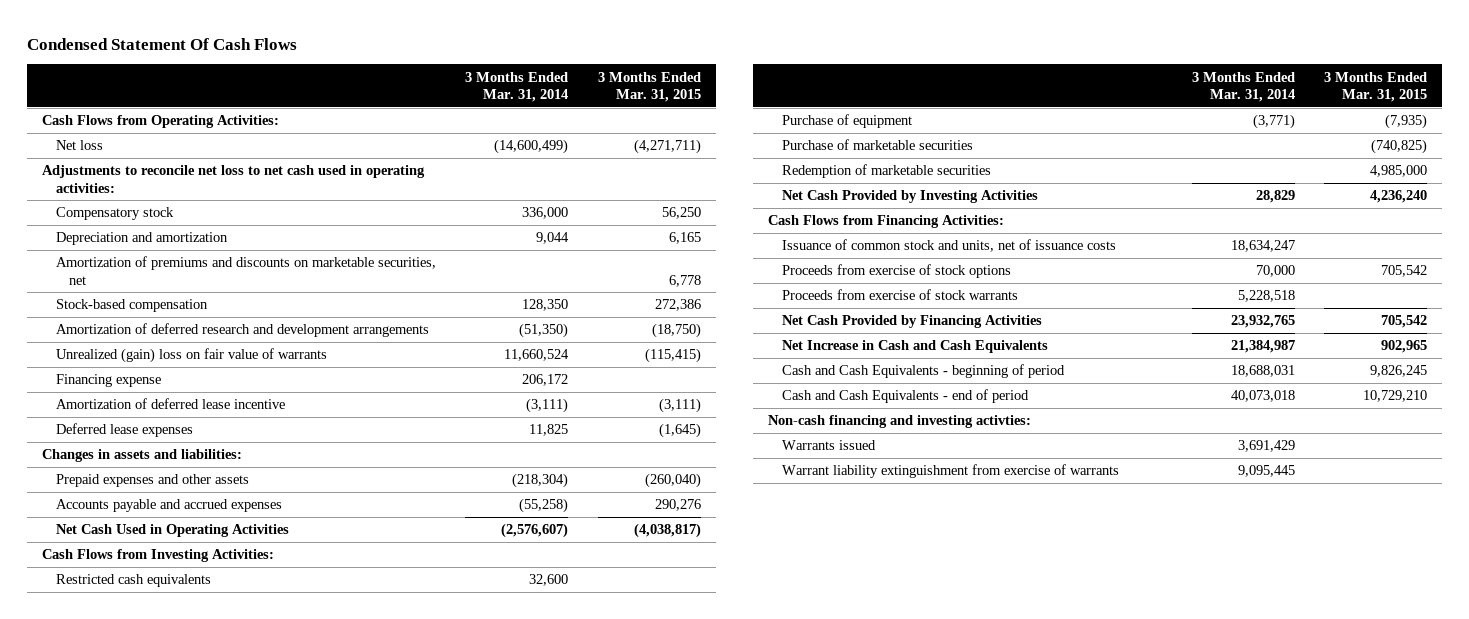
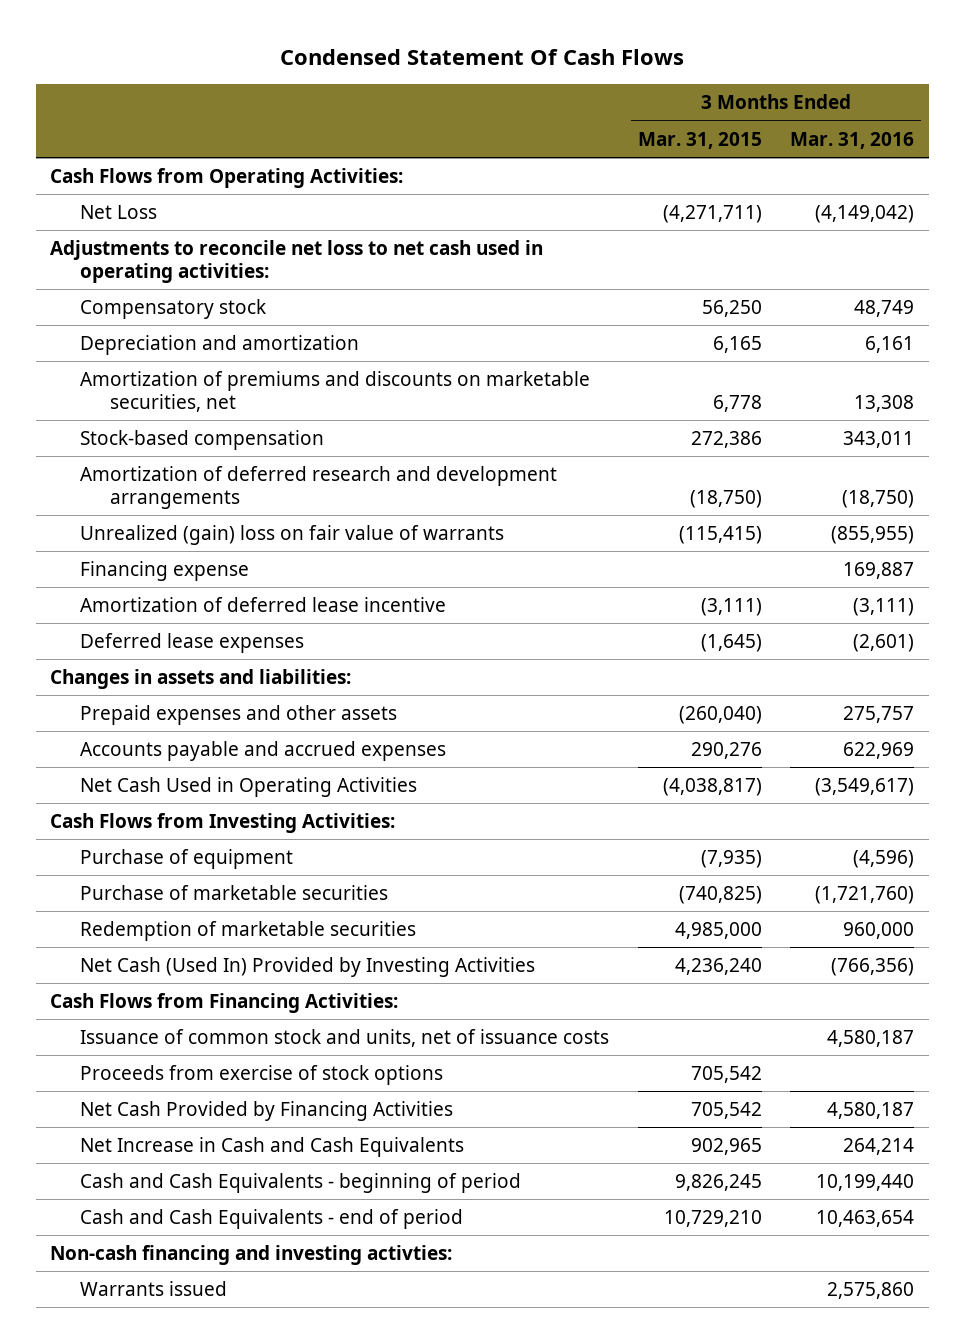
[465,71,569,103] 3 Months Ended Mar. 31, 2014 -> none
none -> [790,131,915,149] Mar. 31, 2016
[55,140,103,151] Net loss -> [80,204,158,219] Net Loss
[55,574,211,588] Restricted cash equivalents -> none
[781,190,1038,204] Net Cash Provided by Investing Activities -> [80,956,536,977] Net Cash (Used In) Provided by Investing Activities
[781,289,1018,301] Proceeds from exercise of stock warrants -> none
[781,464,1119,479] Warrant liability extinguishment from exercise of warrants -> none

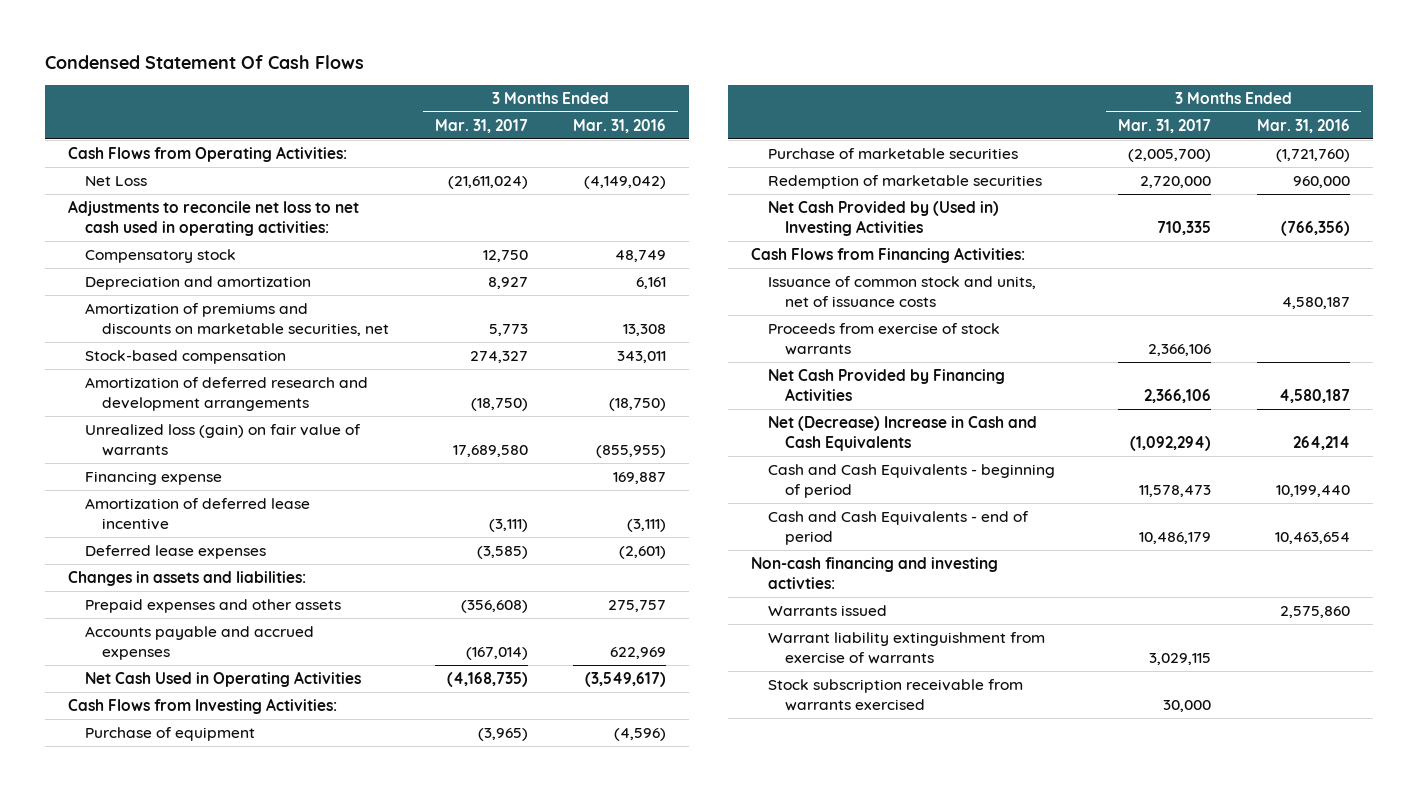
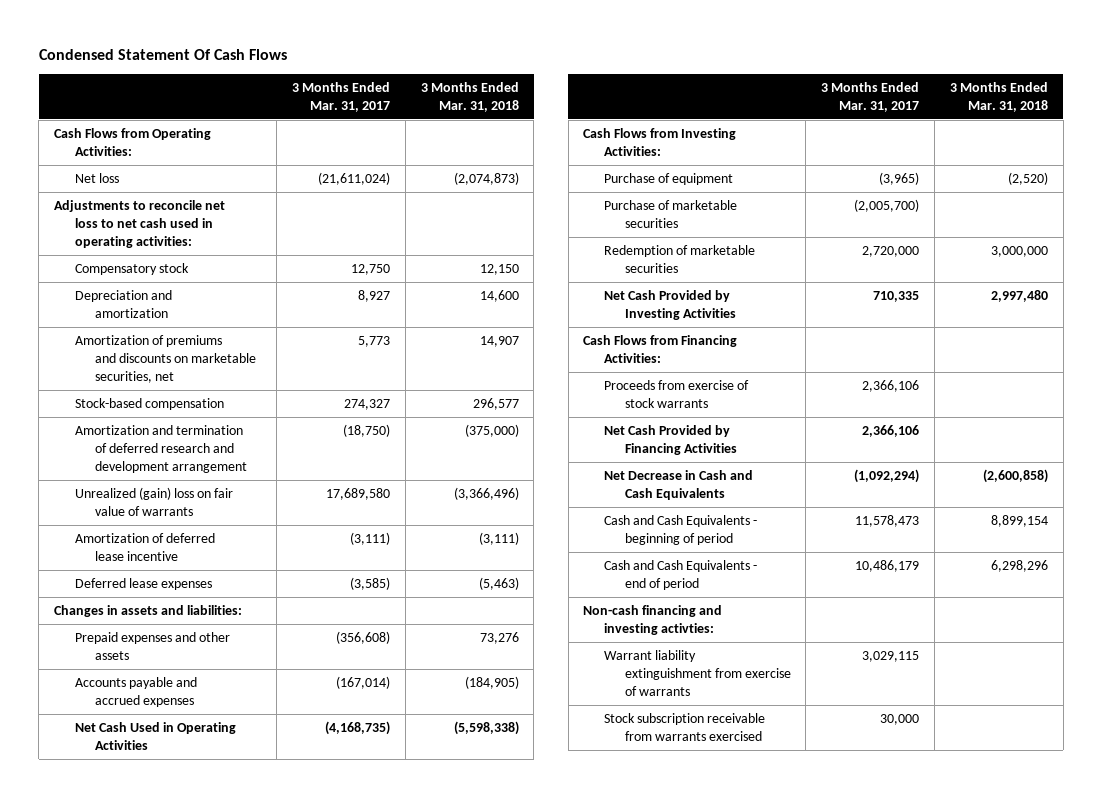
[573,118,667,133] Mar. 31, 2016 -> none
none -> [420,81,519,112] 3 Months Ended Mar. 31, 2018
[84,176,147,187] Net Loss -> [74,173,119,184] Net loss
[84,471,222,486] Financing expense -> none
[84,377,368,411] Amortization of deferred research and development arrangements -> [74,425,248,473] Amortization and termination of deferred research and development arrangement
[84,424,361,456] Unrealized loss (gain) on fair value of warrants -> [74,487,233,516] Unrealized (gain) loss on fair value of warrants
[768,201,1000,236] Net Cash Provided by (Used in) Investing Activities -> [604,290,736,320] Net Cash Provided by Investing Activities
[768,276,1037,307] Issuance of common stock and units, net of issuance costs -> none
[768,416,1038,451] Net (Decrease) Increase in Cash and Cash Equivalents -> [604,470,754,500] Net Decrease in Cash and Cash Equivalents
[768,605,888,617] Warrants issued -> none

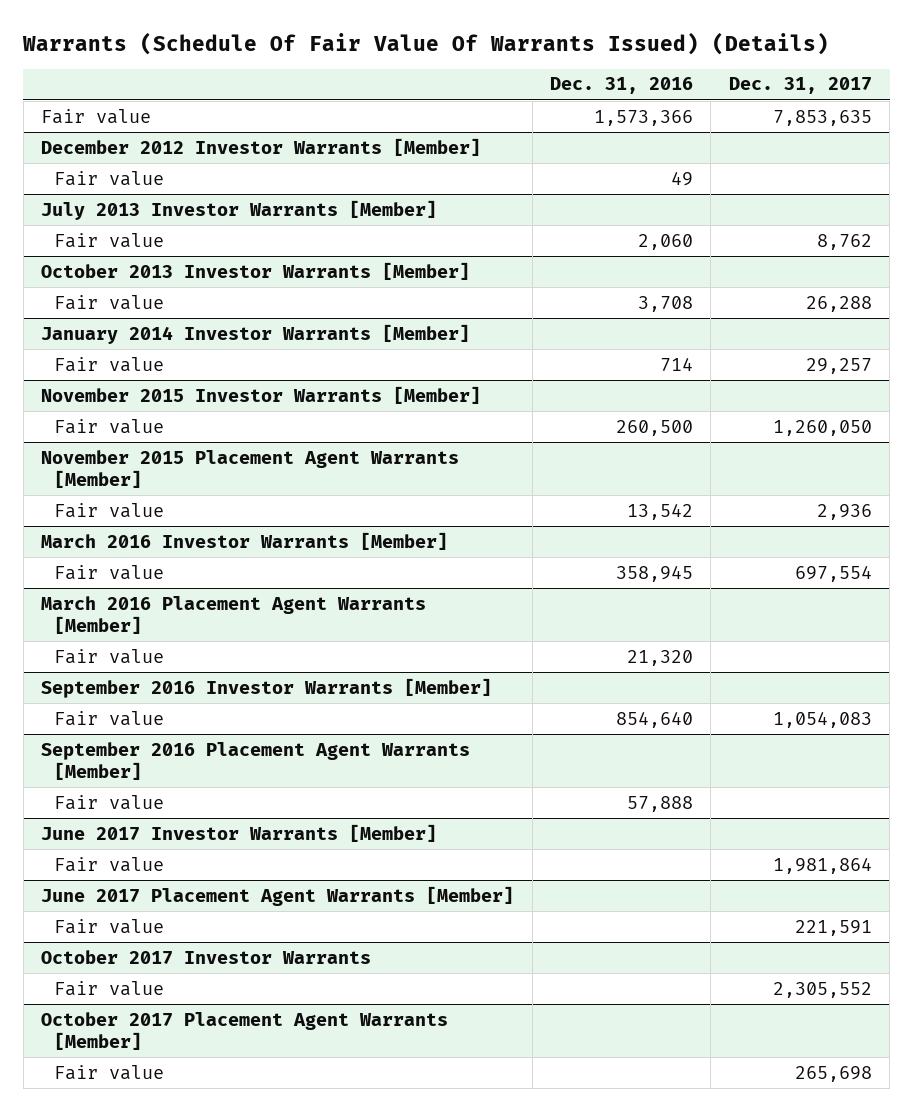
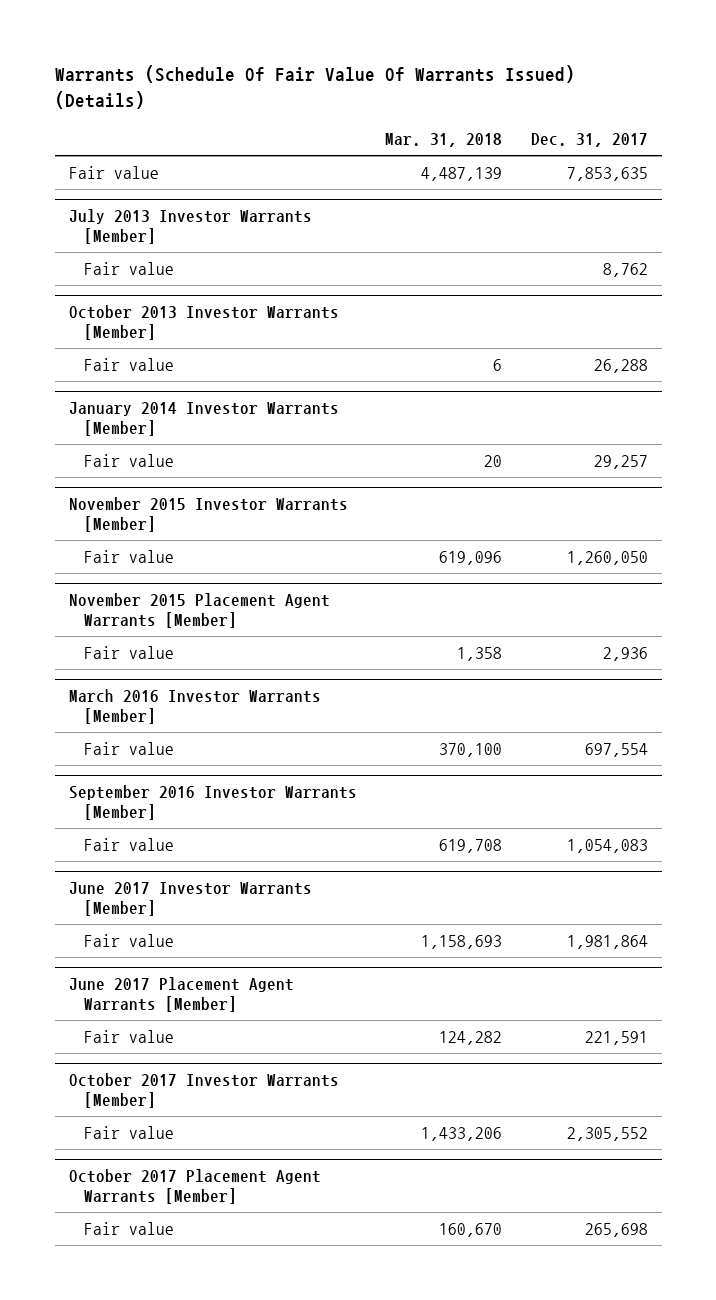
[550,77,694,95] Dec. 31, 2016 -> none
none -> [385,132,503,147] Mar. 31, 2018
[41,137,482,156] December 2012 Investor Warrants [Member] -> none
[54,170,165,186] Fair value -> none
[41,595,427,635] March 2016 Placement Agent Warrants [Member] -> none
[54,648,165,664] Fair value -> none
[41,741,471,781] September 2016 Placement Agent Warrants [Member] -> none
[54,794,165,810] Fair value -> none
[41,949,372,964] October 2017 Investor Warrants -> [68,1072,339,1108] October 2017 Investor Warrants [Member]

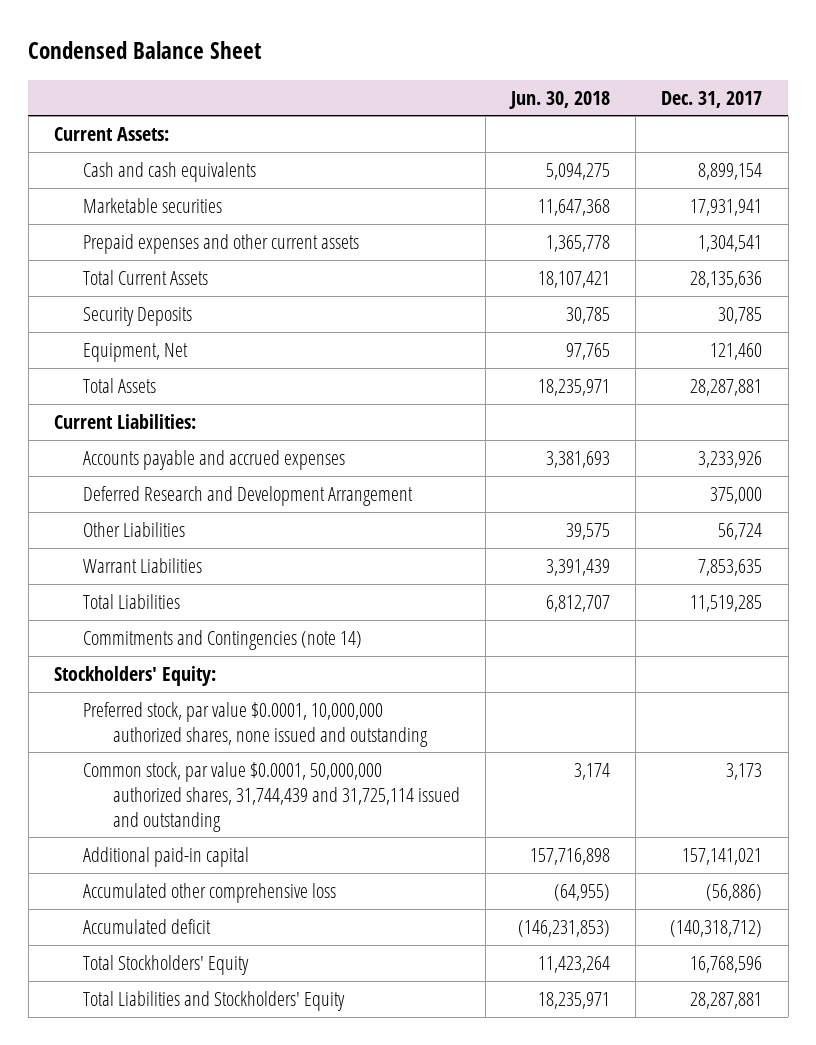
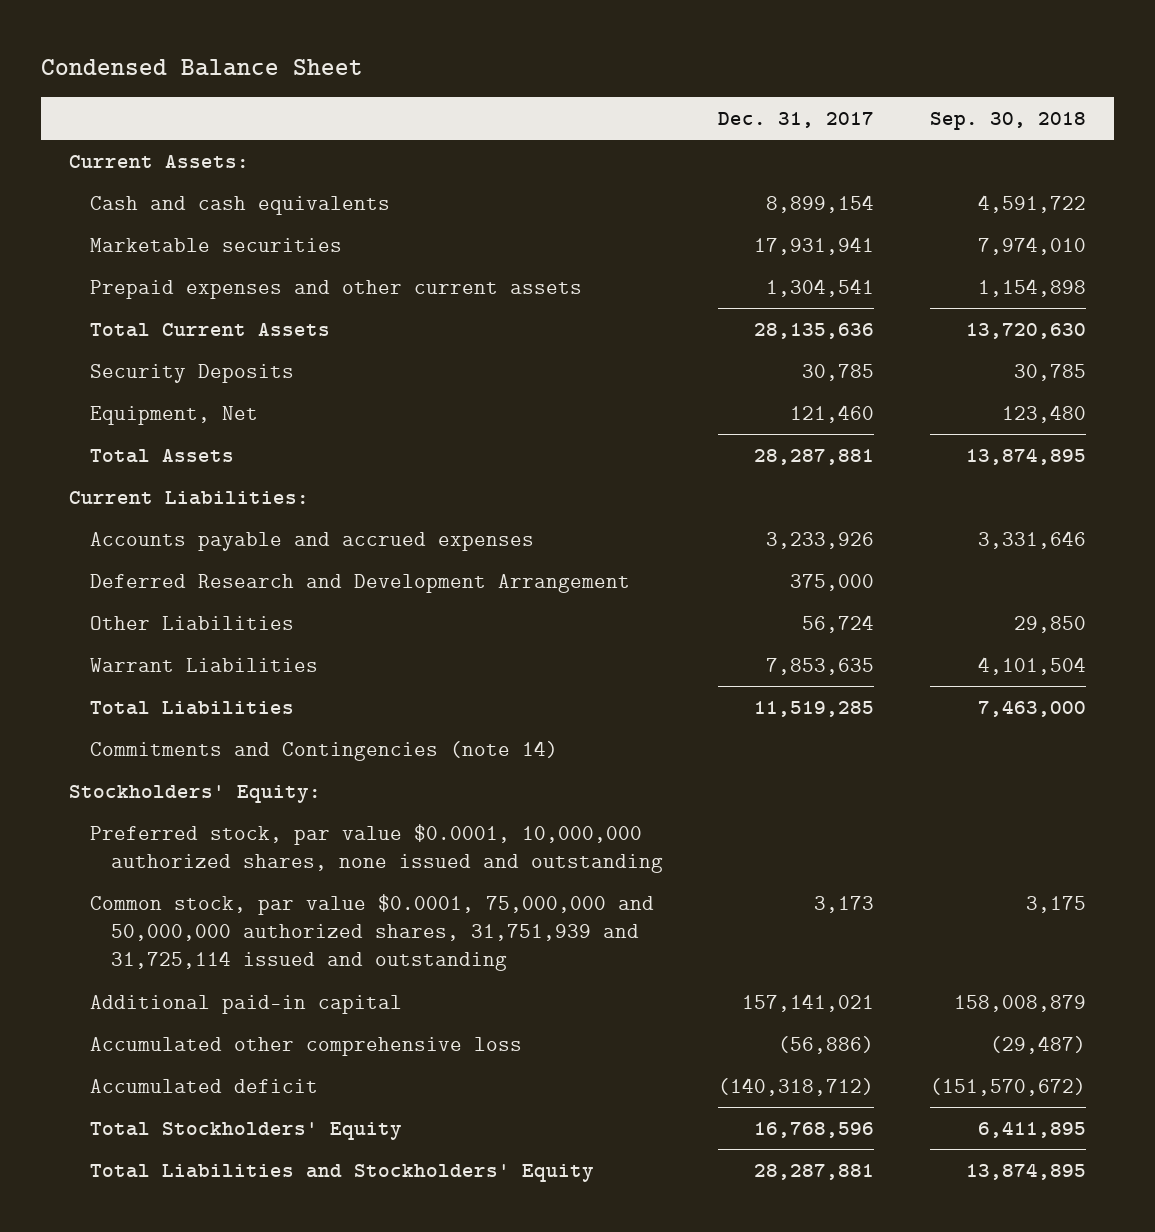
[509,90,611,109] Jun. 30, 2018 -> none
none -> [930,111,1087,130] Sep. 30, 2018
[83,761,460,832] Common stock, par value $0.0001, 50,000,000 authorized shares, 31,744,439 and 31,725,114 issued and outstanding -> [89,893,654,972] Common stock, par value $0.0001, 75,000,000 and 50,000,000 authorized shares, 31,751,939 and 31,725,114 issued and outstanding

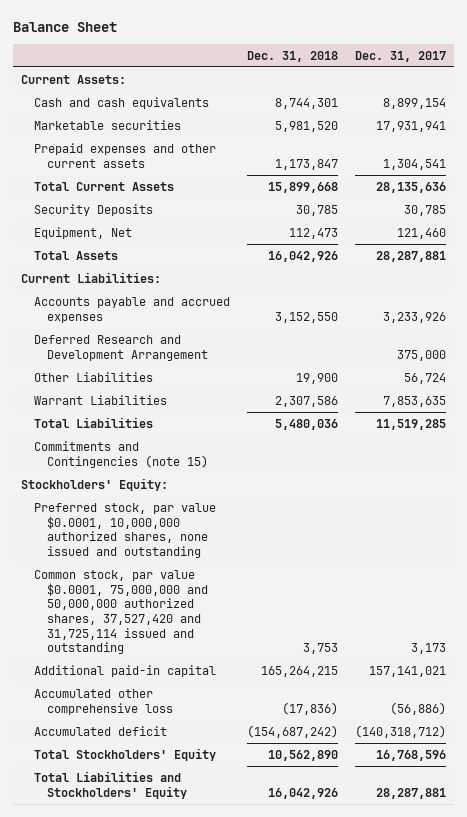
[40,58,363,76] Condensed Balance Sheet -> [13,21,118,32] Balance Sheet
[930,111,1087,130] Sep. 30, 2018 -> none
none -> [246,50,338,62] Dec. 31, 2018
[89,740,558,761] Commitments and Contingencies (note 14) -> [34,440,208,468] Commitments and Contingencies (note 15)
[89,893,654,972] Common stock, par value $0.0001, 75,000,000 and 50,000,000 authorized shares, 31,751,939 and 31,725,114 issued and outstanding -> [34,569,208,655] Common stock, par value $0.0001, 75,000,000 and 50,000,000 authorized shares, 37,527,420 and 31,725,114 issued and outstanding

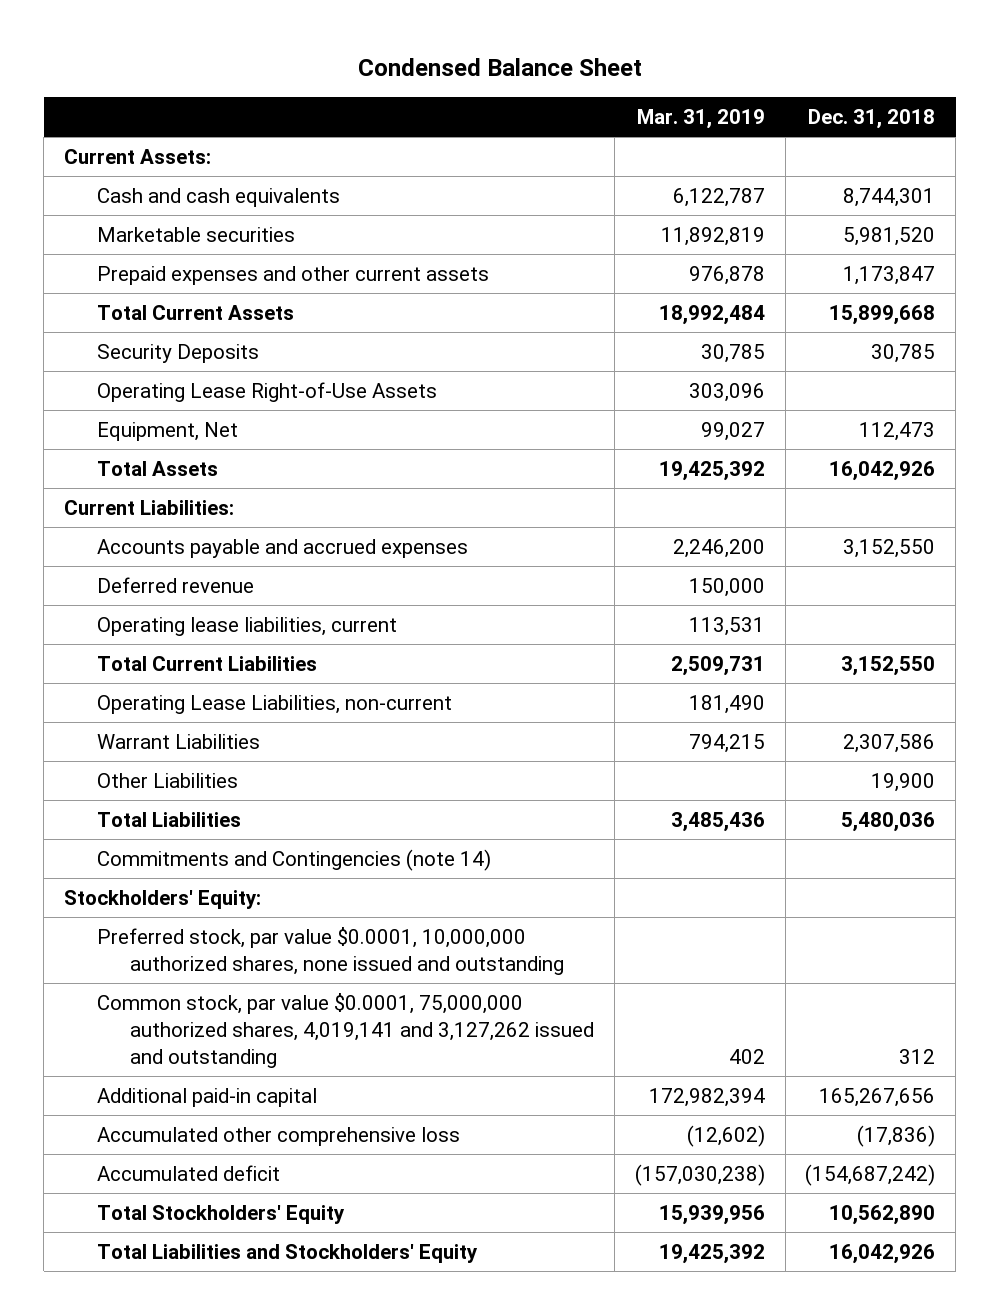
[13,21,118,32] Balance Sheet -> [357,57,642,76] Condensed Balance Sheet
[354,50,446,62] Dec. 31, 2017 -> none
none -> [636,108,765,129] Mar. 31, 2019
none -> [97,382,438,403] Operating Lease Right-of-Use Assets
[34,334,208,361] Deferred Research and Development Arrangement -> none
none -> [97,577,255,594] Deferred revenue
none -> [97,617,398,637] Operating lease liabilities, current
none -> [97,656,318,672] Total Current Liabilities
none -> [97,695,453,715] Operating Lease Liabilities, non-current
[34,371,154,382] Other Liabilities -> [97,773,239,789] Other Liabilities
[34,440,208,468] Commitments and Contingencies (note 15) -> [97,849,492,872] Commitments and Contingencies (note 14)
[34,569,208,655] Common stock, par value $0.0001, 75,000,000 and 50,000,000 authorized shares, 37,527,420 and 31,725,114 issued and outstanding -> [97,993,595,1068] Common stock, par value $0.0001, 75,000,000 authorized shares, 4,019,141 and 3,127,262 issued and outstanding
[302,643,338,655] 3,753 -> [899,1048,936,1064] 312
[260,665,338,677] 165,264,215 -> [819,1088,936,1108] 165,267,656

